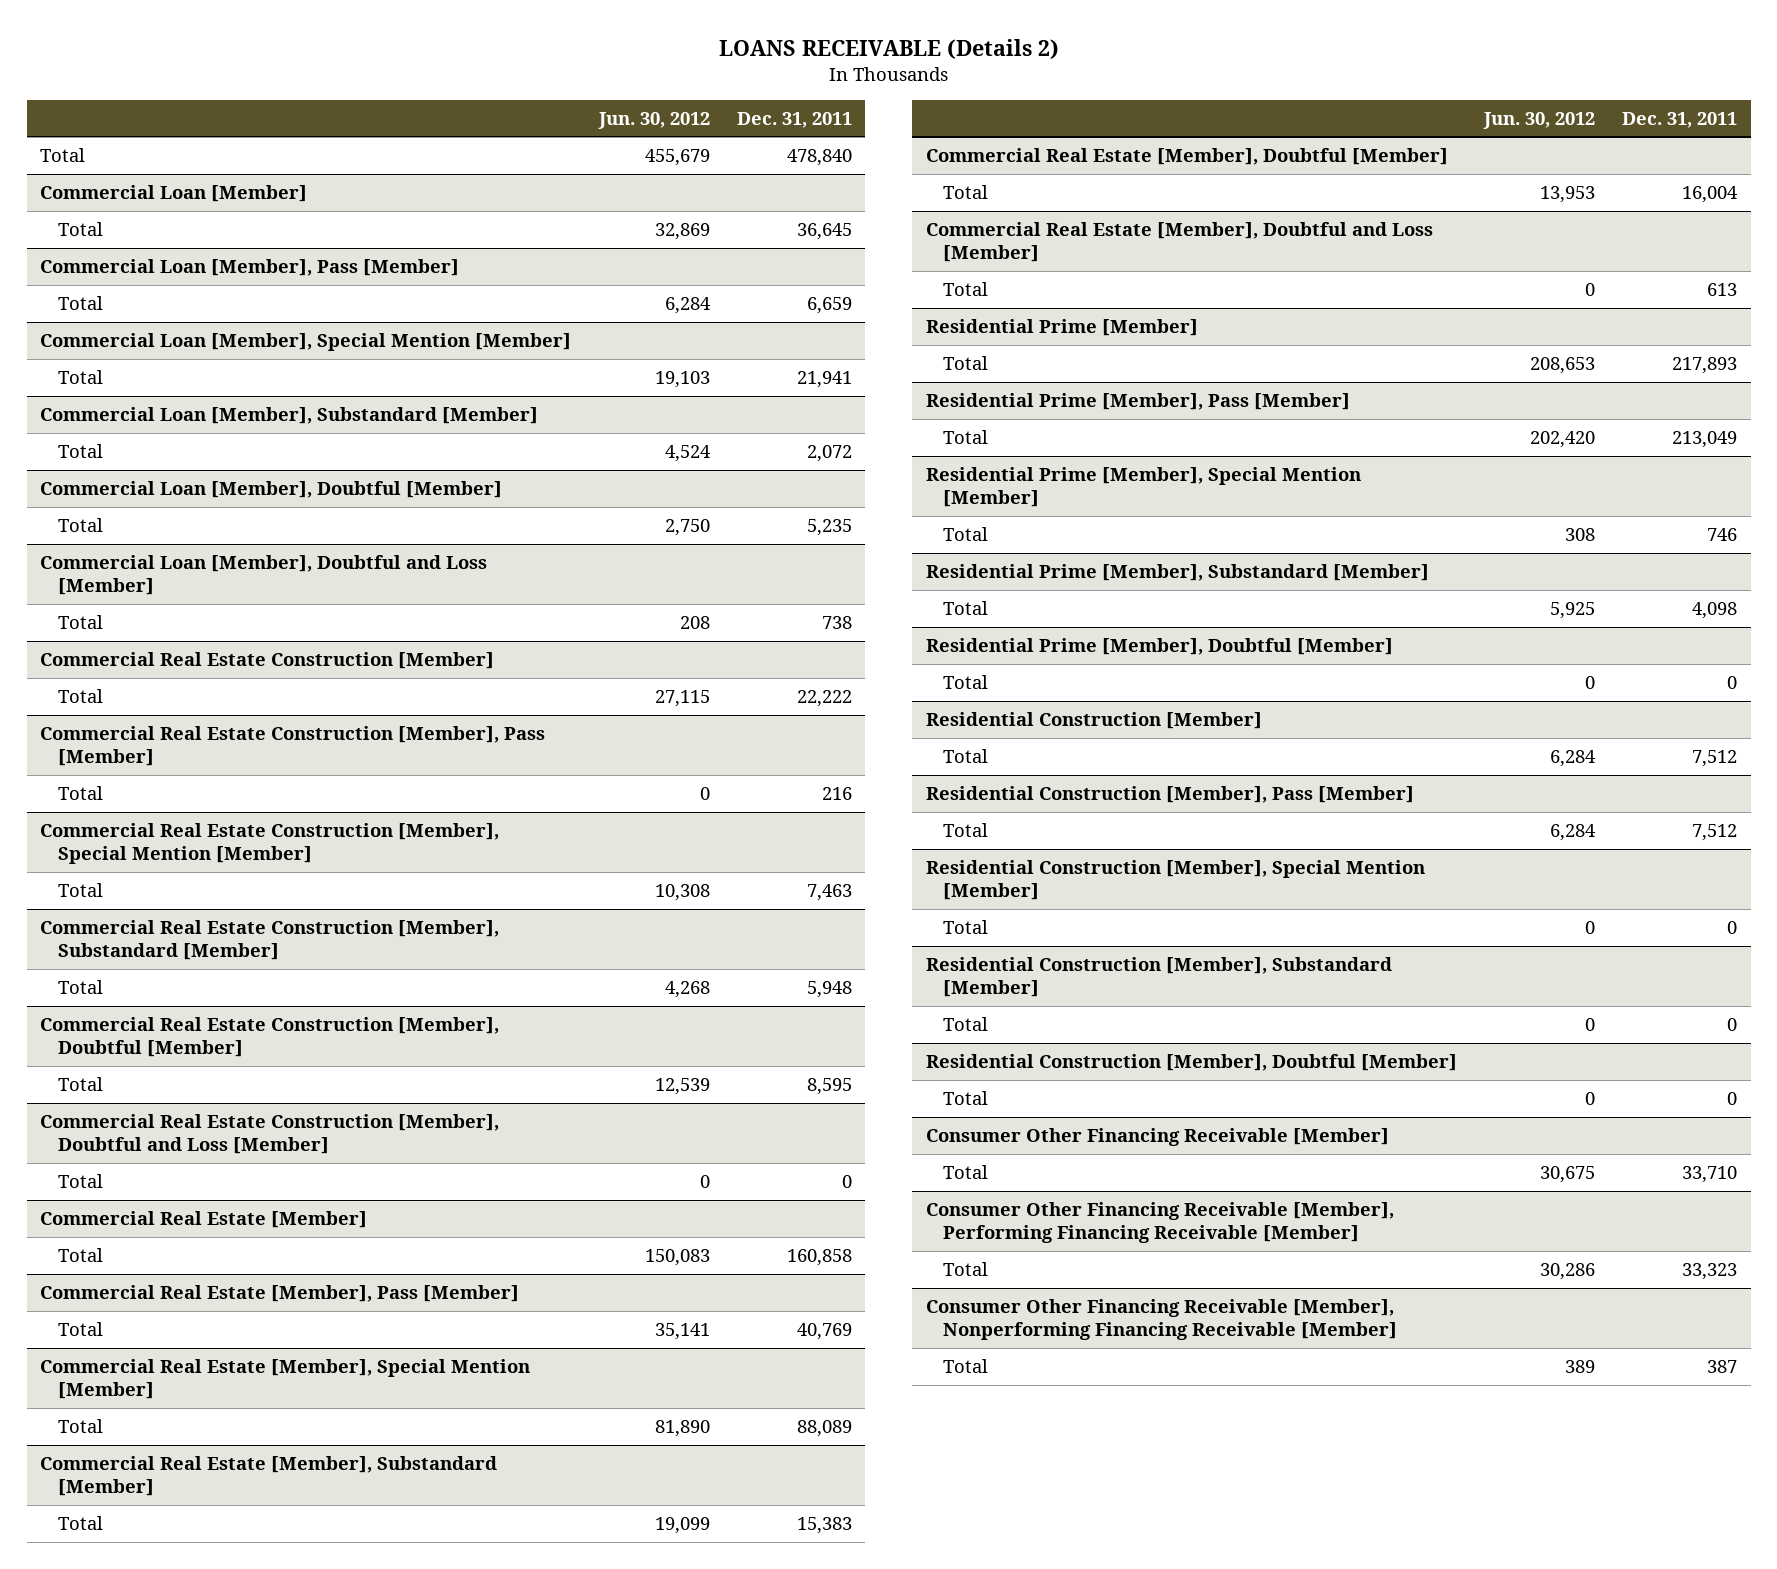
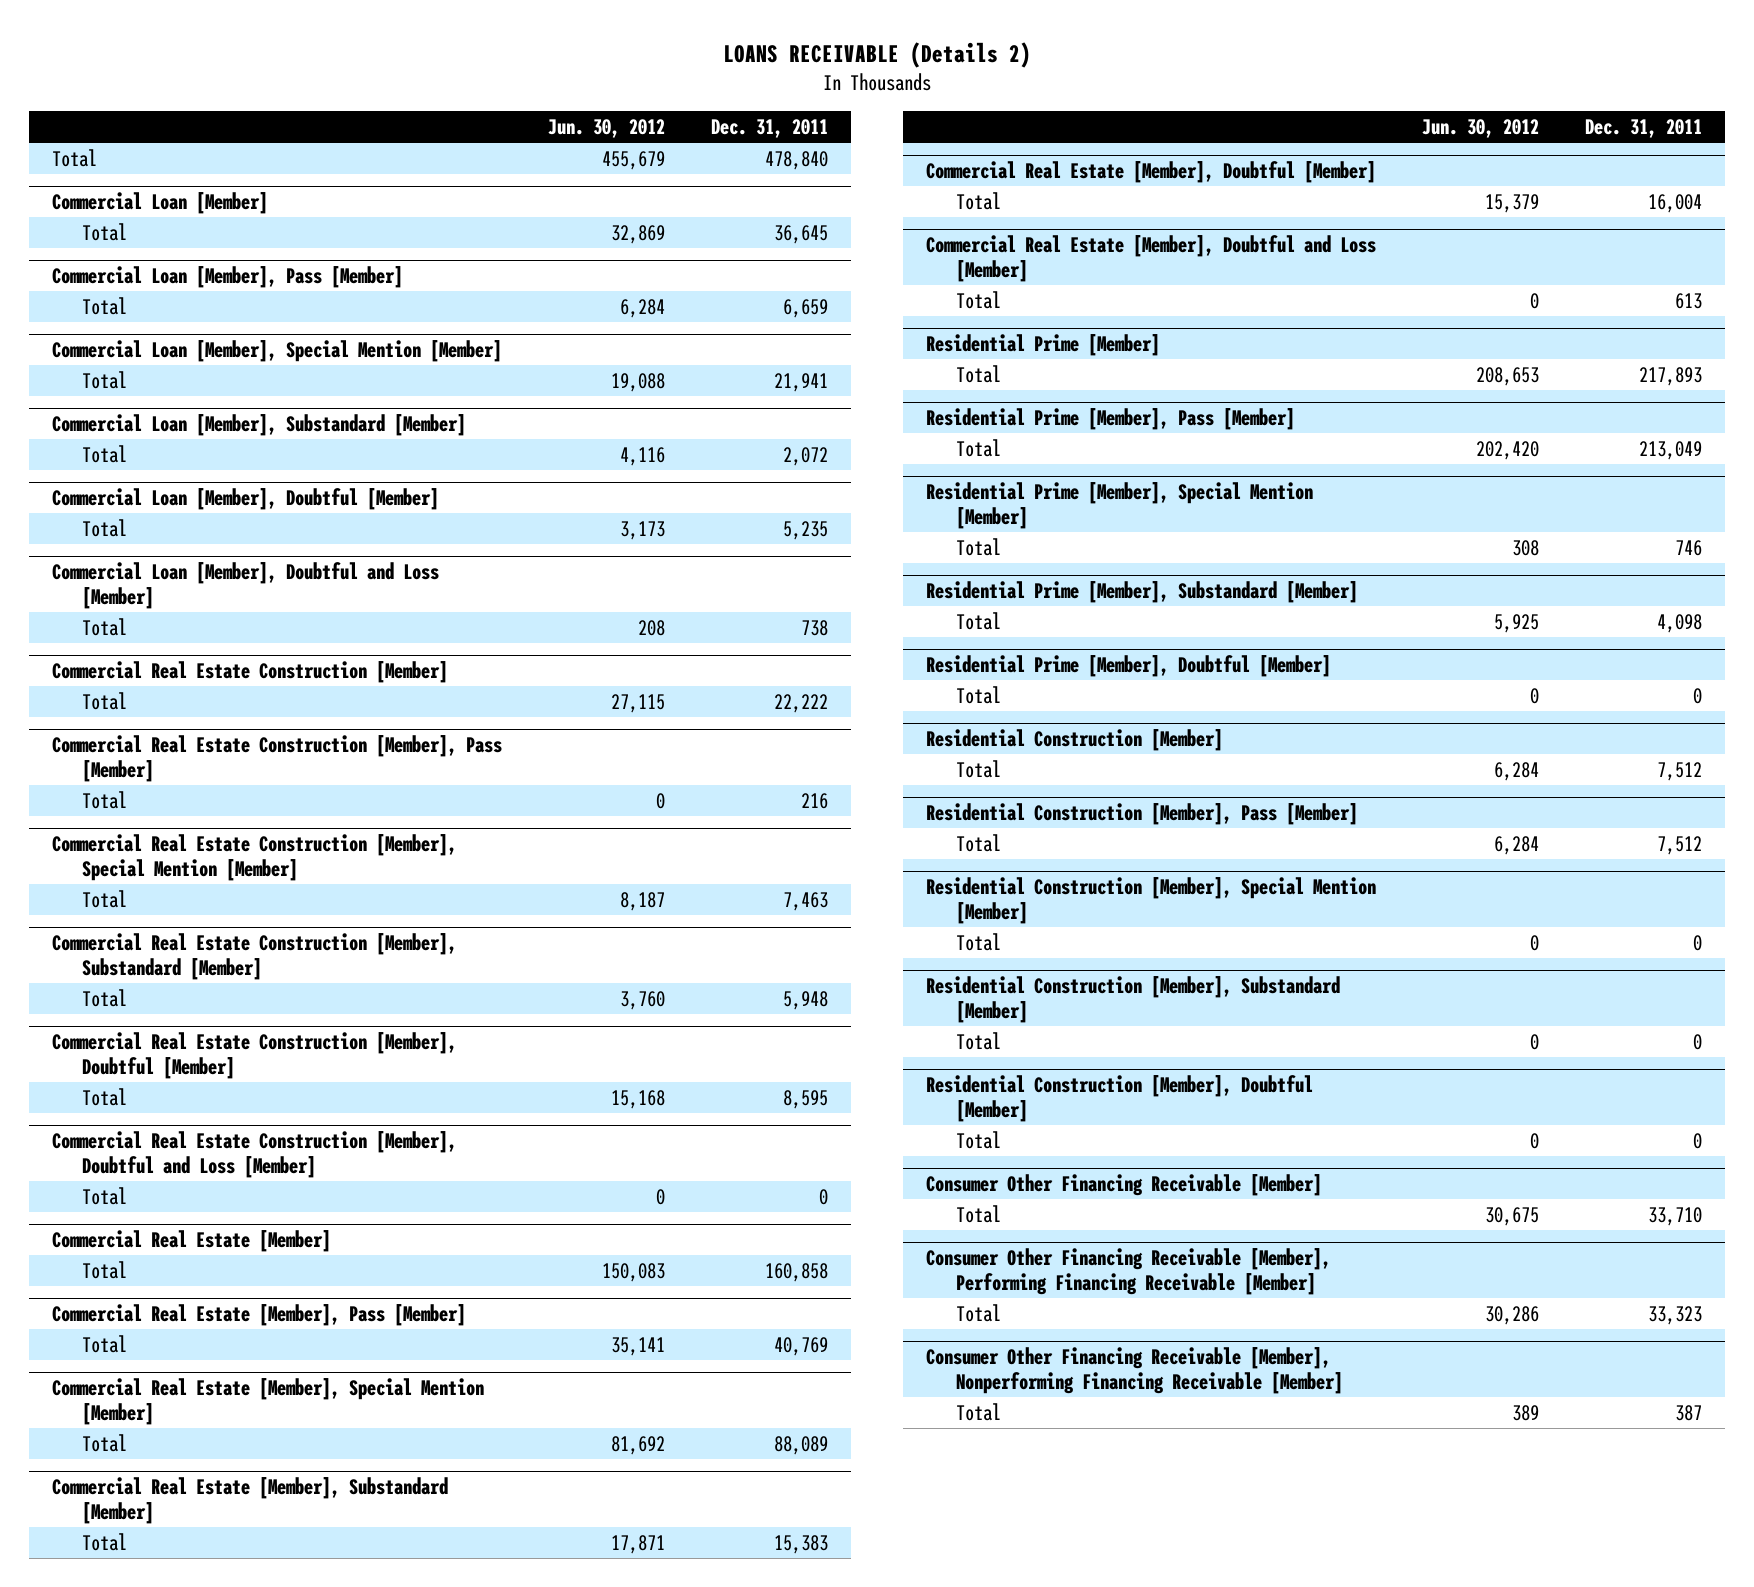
[654,371,710,389] 19,103 -> [611,372,666,392] 19,088
[664,445,711,463] 4,524 -> [620,446,666,466] 4,116
[664,519,710,537] 2,750 -> [620,520,666,540] 3,173
[654,884,710,902] 10,308 -> [620,891,666,911] 8,187
[664,981,710,999] 4,268 -> [620,990,666,1010] 3,760
[654,1078,710,1096] 12,539 -> [611,1089,666,1109] 15,168
[654,1420,710,1438] 81,890 -> [611,1435,666,1455] 81,692
[654,1517,710,1535] 19,099 -> [611,1534,666,1554] 17,871
[1539,186,1595,204] 13,953 -> [1484,193,1539,213] 15,379

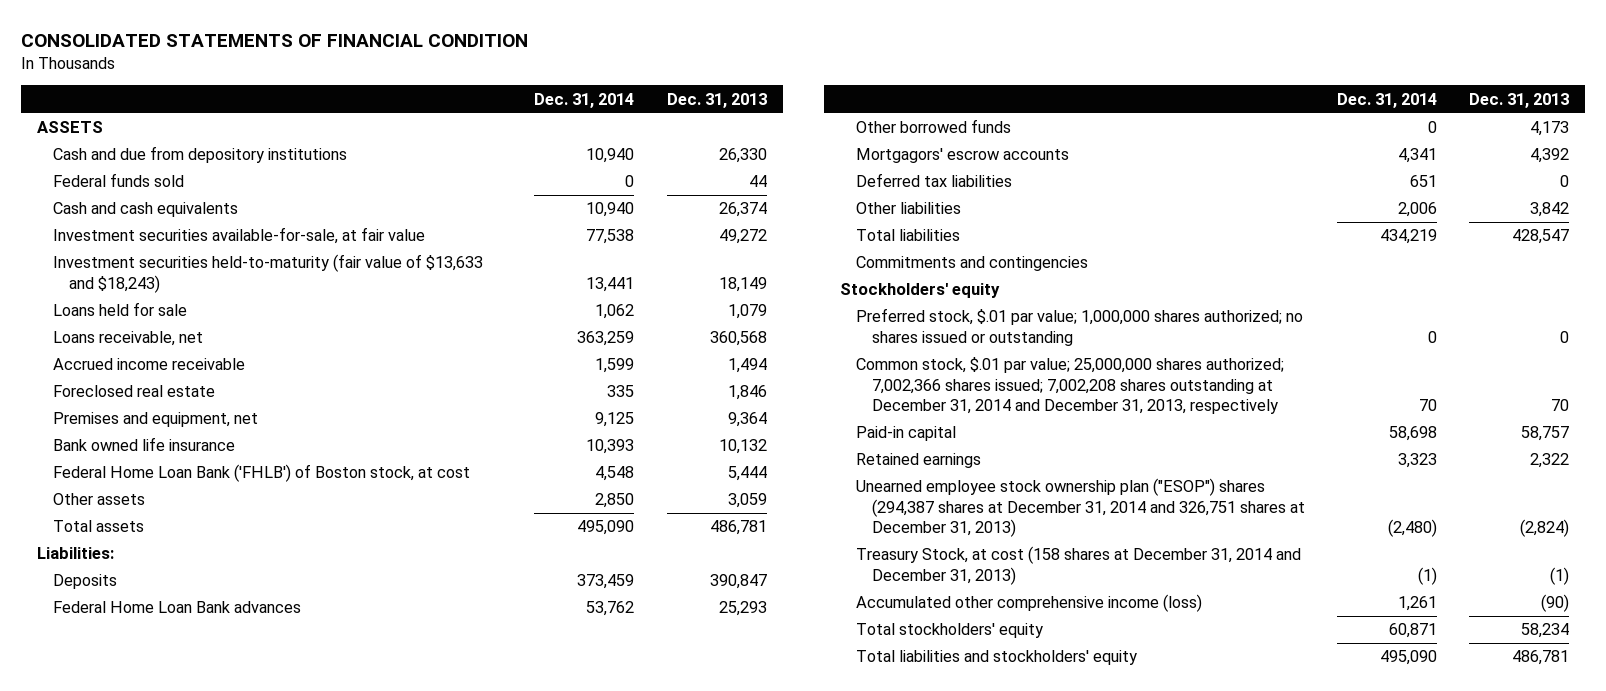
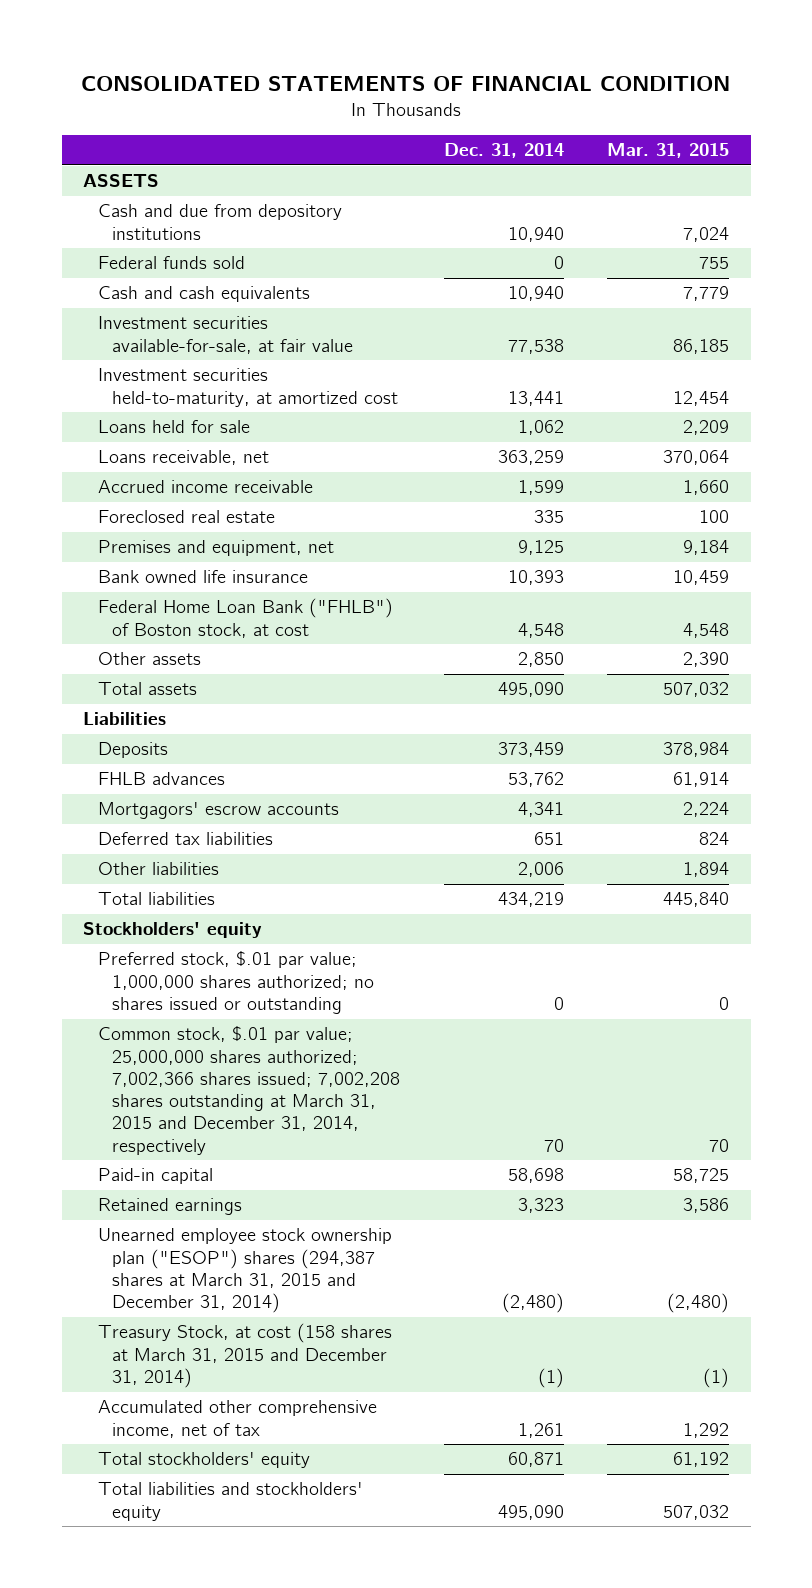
[666,92,767,108] Dec. 31, 2013 -> none
none -> [606,143,729,159] Mar. 31, 2015
[53,254,484,293] Investment securities held-to-maturity (fair value of $13,633 and $18,243) -> [97,368,399,407] Investment securities held-to-maturity, at amortized cost
[53,464,471,483] Federal Home Loan Bank ('FHLB') of Boston stock, at cost -> [97,598,393,638] Federal Home Loan Bank ("FHLB") of Boston stock, at cost
[37,547,115,560] Liabilities: -> [83,712,167,726] Liabilities
[855,119,1011,134] Other borrowed funds -> none
[53,601,302,614] Federal Home Loan Bank advances -> [97,772,225,786] FHLB advances
[855,256,1088,272] Commitments and contingencies -> none
[855,357,1284,415] Common stock, $.01 par value; 25,000,000 shares authorized; 7,002,366 shares issued; 7,002,208 shares outstanding at December 31, 2014 and December 31, 2013, respectively -> [97,1026,401,1155] Common stock, $.01 par value; 25,000,000 shares authorized; 7,002,366 shares issued; 7,002,208 shares outstanding at March 31, 2015 and December 31, 2014, respectively
[855,478,1305,538] Unearned employee stock ownership plan ("ESOP") shares (294,387 shares at December 31, 2014 and 326,751 shares at December 31, 2013) -> [97,1228,392,1314] Unearned employee stock ownership plan ("ESOP") shares (294,387 shares at March 31, 2015 and December 31, 2014)
[855,546,1301,585] Treasury Stock, at cost (158 shares at December 31, 2014 and December 31, 2013) -> [97,1323,392,1388] Treasury Stock, at cost (158 shares at March 31, 2015 and December 31, 2014)
[855,594,1202,613] Accumulated other comprehensive income (loss) -> [97,1400,377,1438] Accumulated other comprehensive income, net of tax

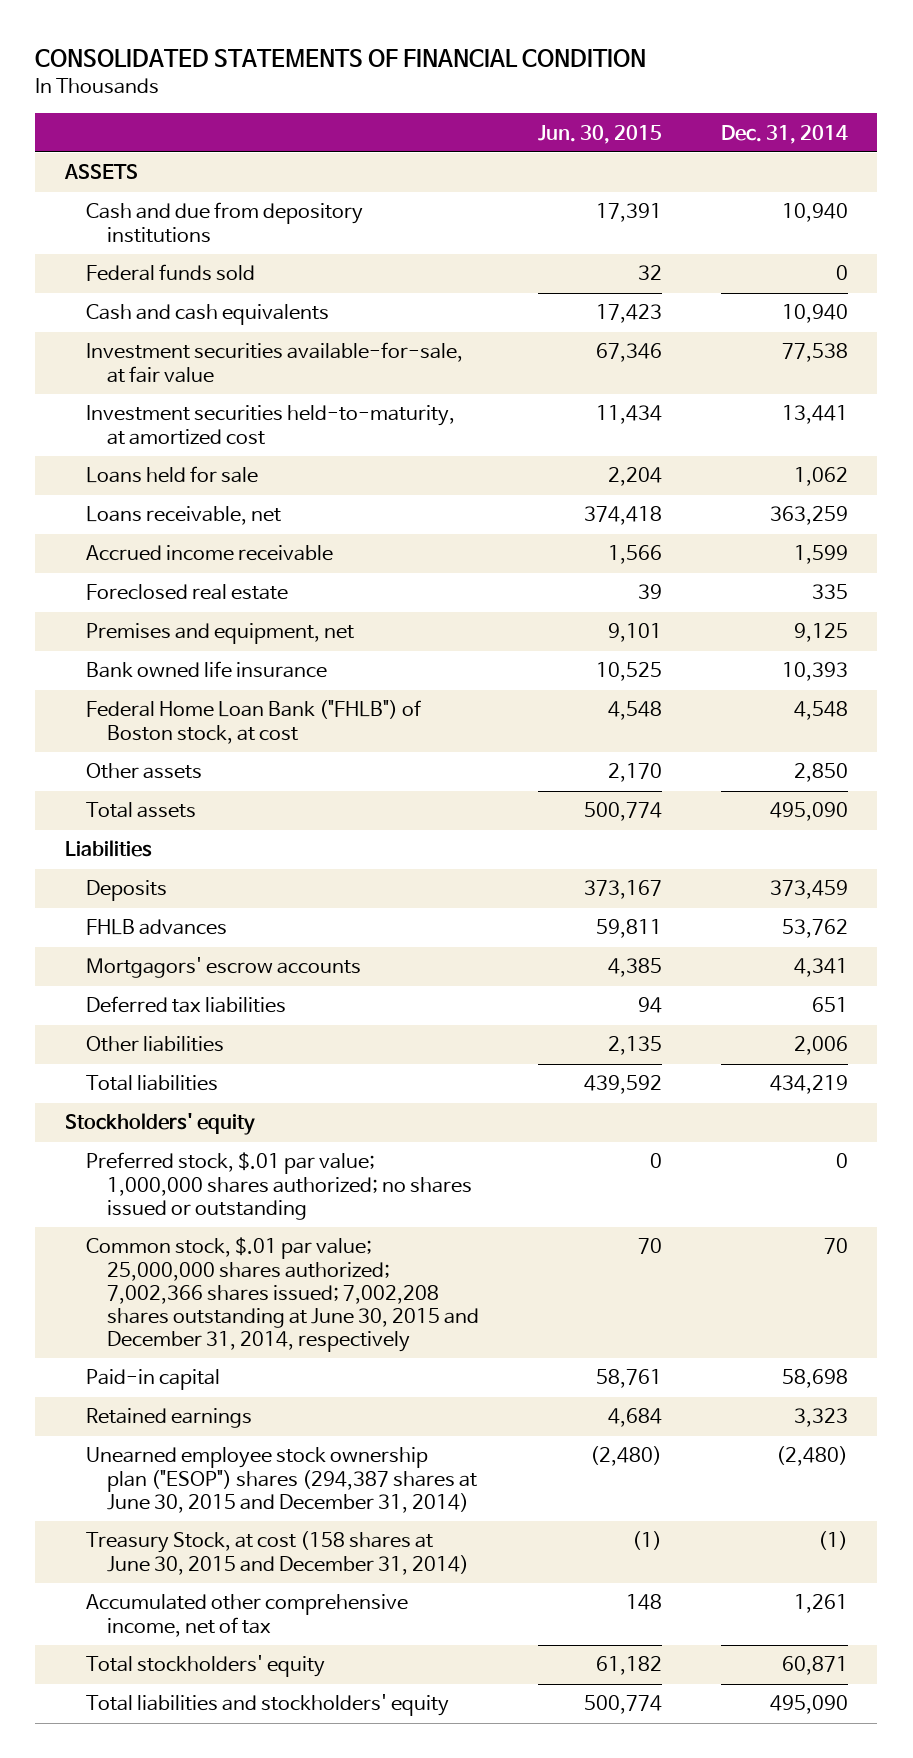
[606,143,729,159] Mar. 31, 2015 -> none
none -> [538,124,663,144] Jun. 30, 2015
[97,1026,401,1155] Common stock, $.01 par value; 25,000,000 shares authorized; 7,002,366 shares issued; 7,002,208 shares outstanding at March 31, 2015 and December 31, 2014, respectively -> [86,1237,480,1353] Common stock, $.01 par value; 25,000,000 shares authorized; 7,002,366 shares issued; 7,002,208 shares outstanding at June 30, 2015 and December 31, 2014, respectively
[97,1228,392,1314] Unearned employee stock ownership plan ("ESOP") shares (294,387 shares at March 31, 2015 and December 31, 2014) -> [86,1447,478,1513] Unearned employee stock ownership plan ("ESOP") shares (294,387 shares at June 30, 2015 and December 31, 2014)
[97,1323,392,1388] Treasury Stock, at cost (158 shares at March 31, 2015 and December 31, 2014) -> [86,1531,470,1575] Treasury Stock, at cost (158 shares at June 30, 2015 and December 31, 2014)

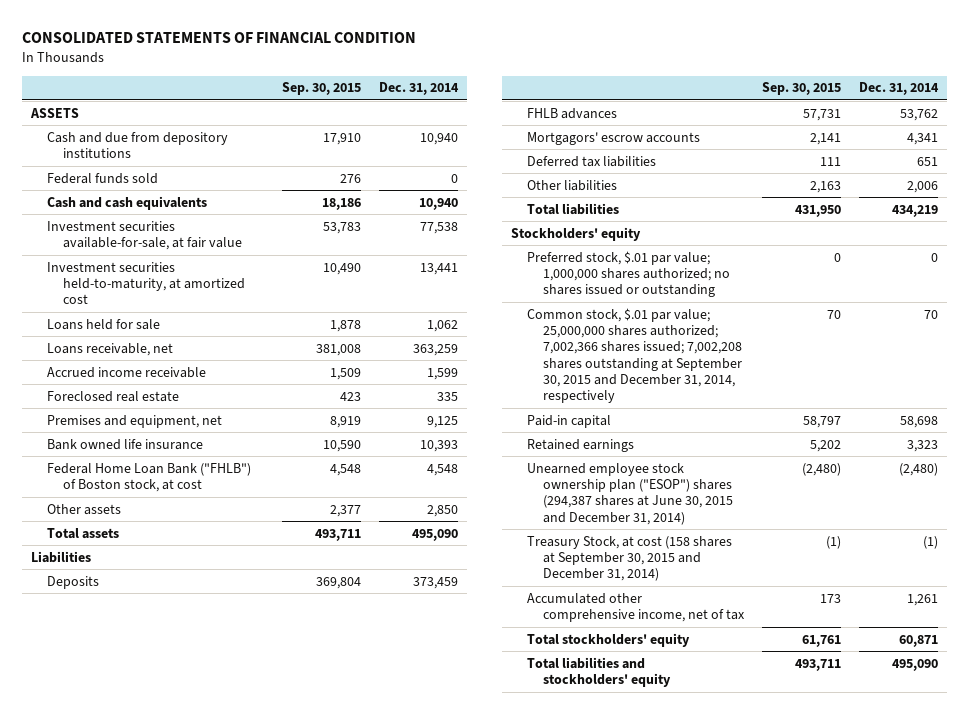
[538,124,663,144] Jun. 30, 2015 -> none
none -> [282,82,362,96] Sep. 30, 2015
[86,1237,480,1353] Common stock, $.01 par value; 25,000,000 shares authorized; 7,002,366 shares issued; 7,002,208 shares outstanding at June 30, 2015 and December 31, 2014, respectively -> [527,307,743,404] Common stock, $.01 par value; 25,000,000 shares authorized; 7,002,366 shares issued; 7,002,208 shares outstanding at September 30, 2015 and December 31, 2014, respectively
[86,1531,470,1575] Treasury Stock, at cost (158 shares at June 30, 2015 and December 31, 2014) -> [527,535,733,582] Treasury Stock, at cost (158 shares at September 30, 2015 and December 31, 2014)

